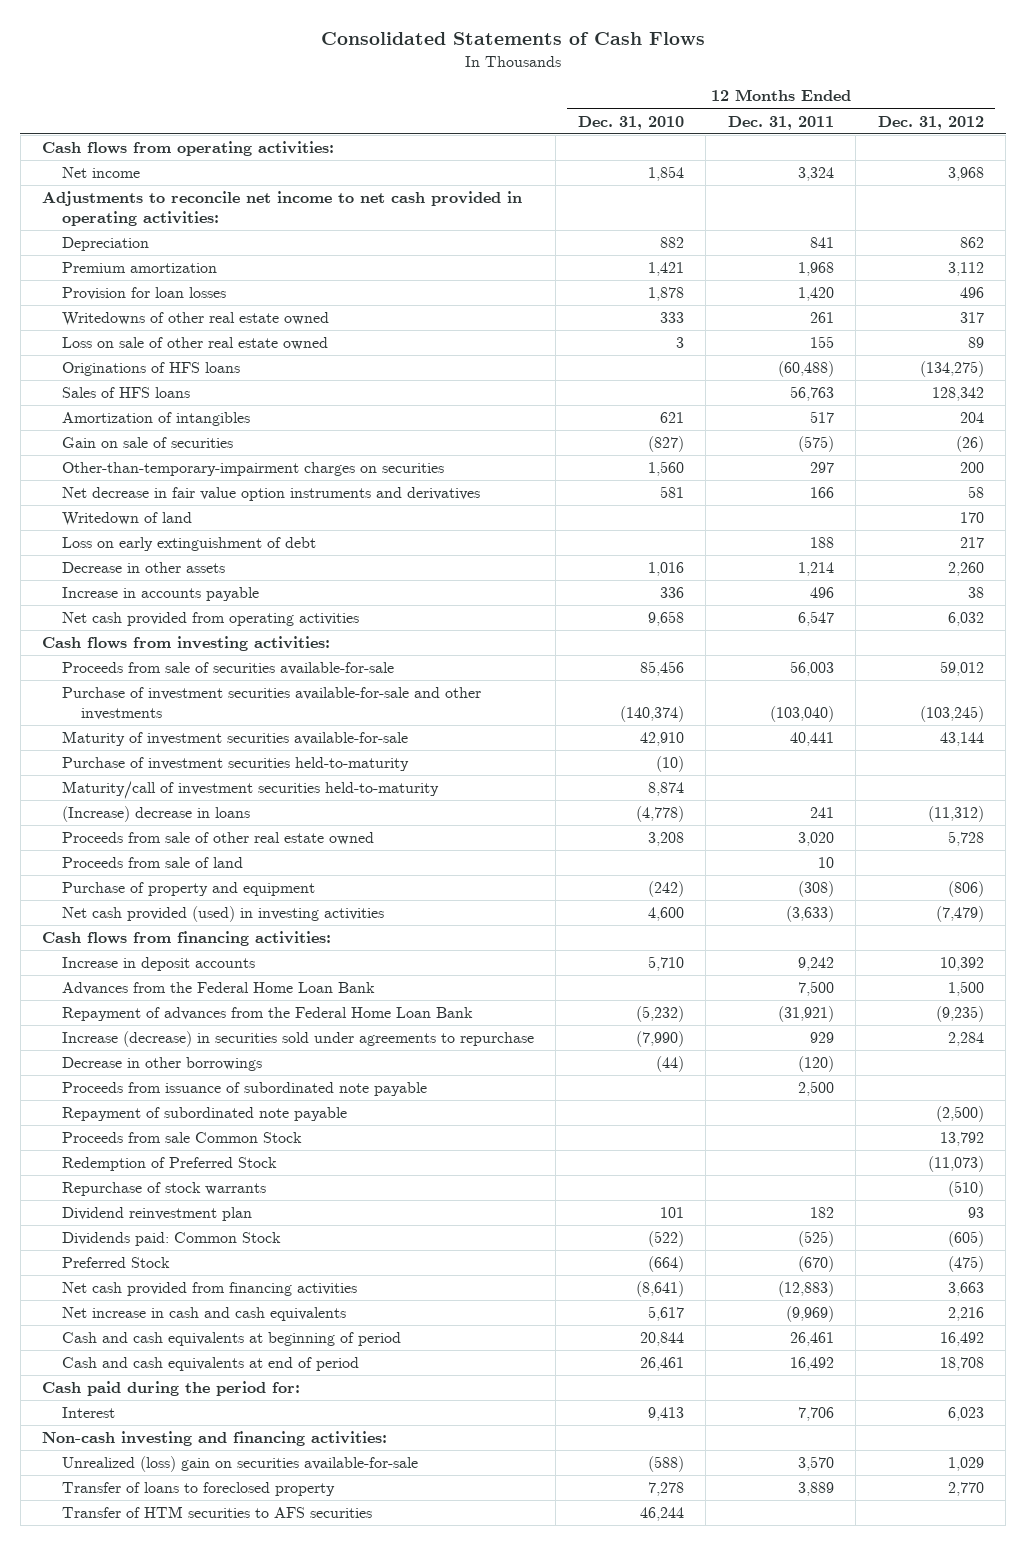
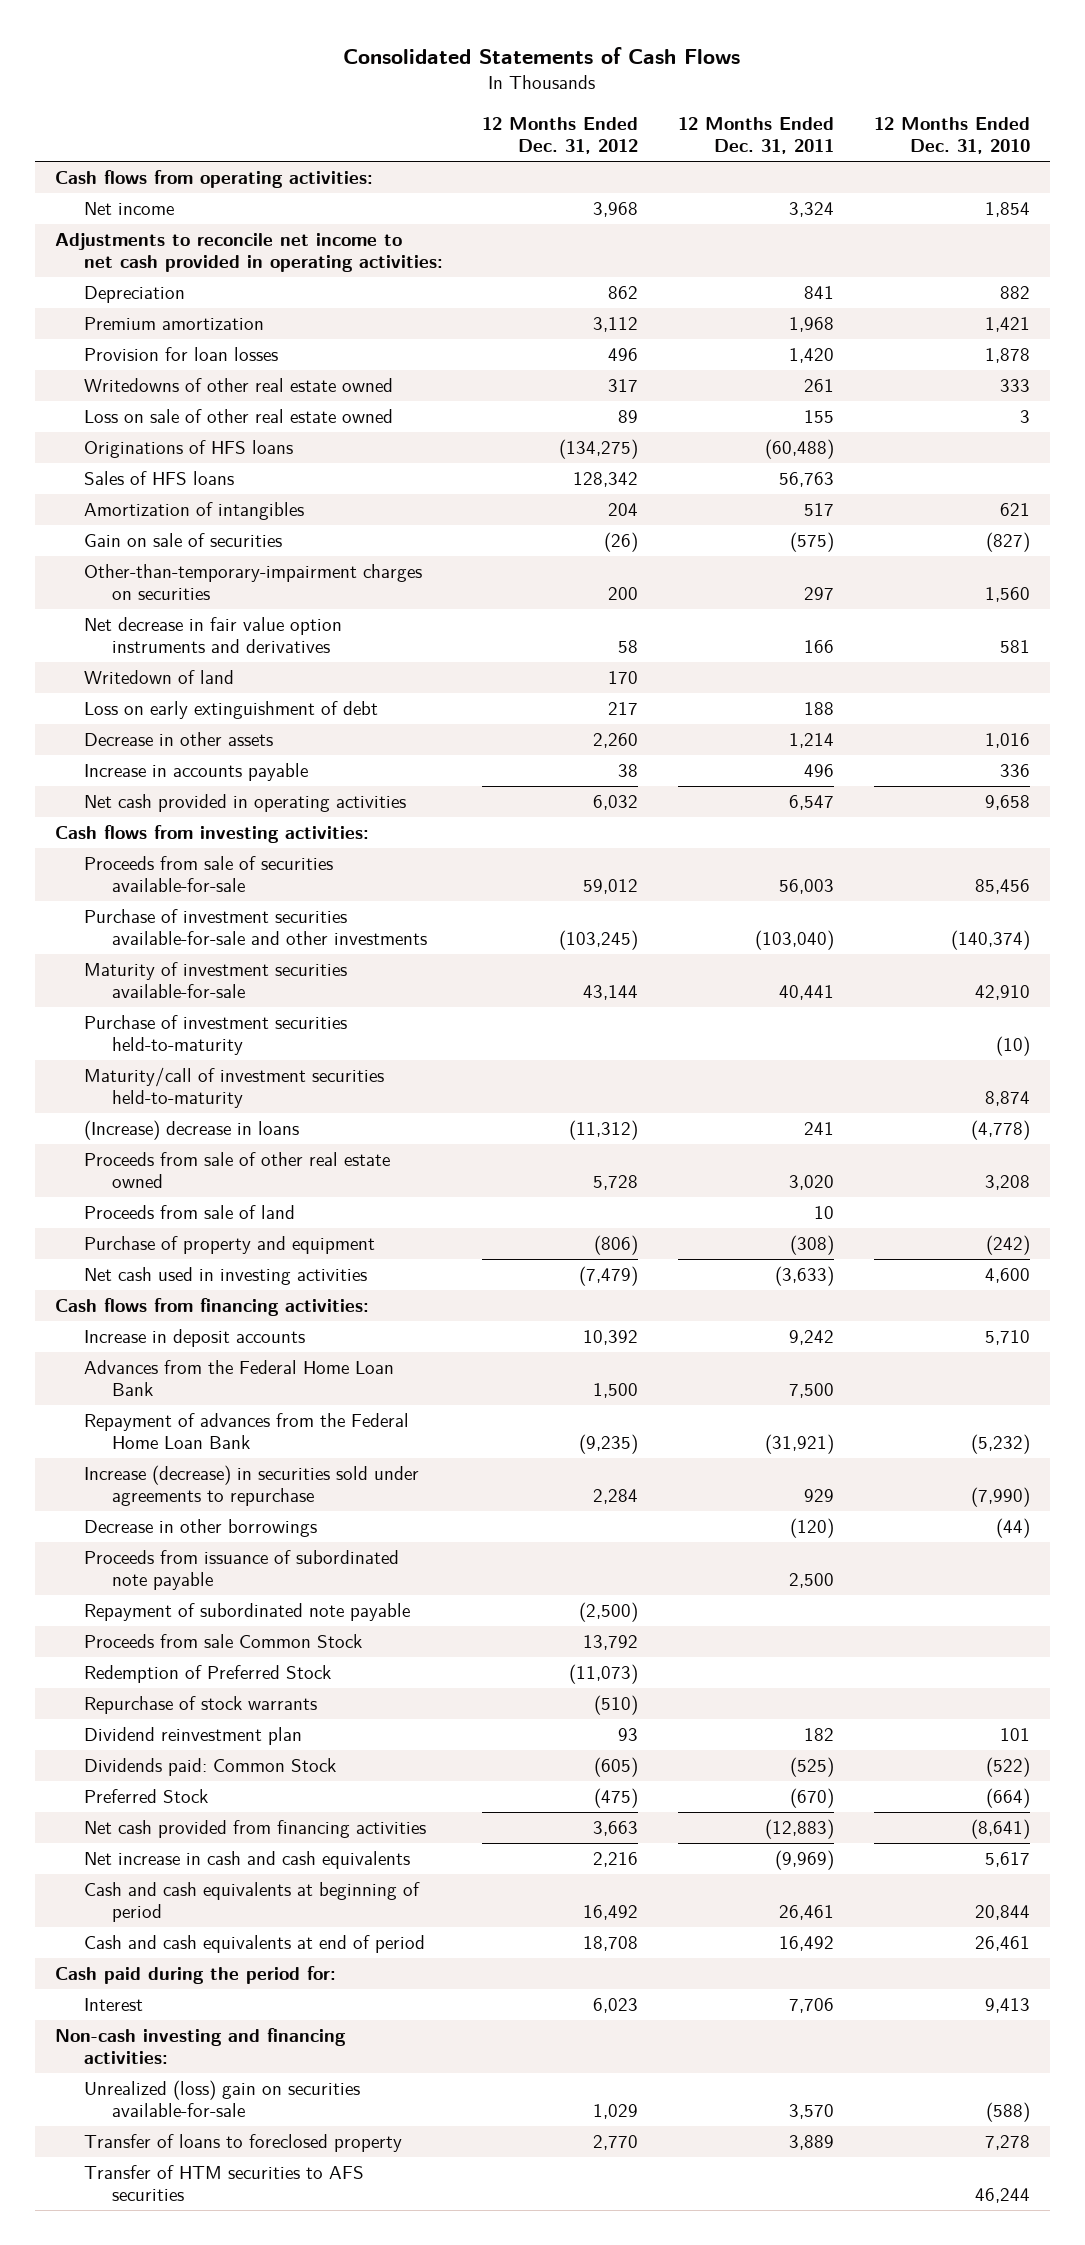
[61,612,359,627] Net cash provided from operating activities -> [83,794,406,813] Net cash provided in operating activities
[61,906,384,923] Net cash provided (used) in investing activities -> [83,1267,367,1286] Net cash used in investing activities

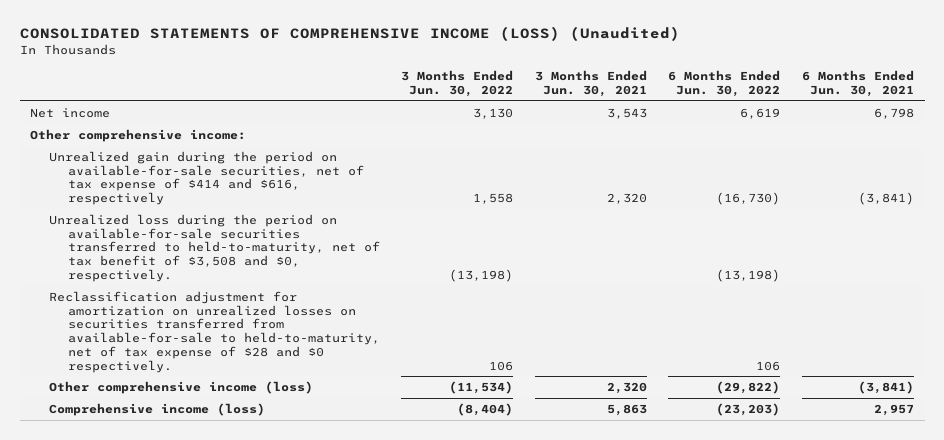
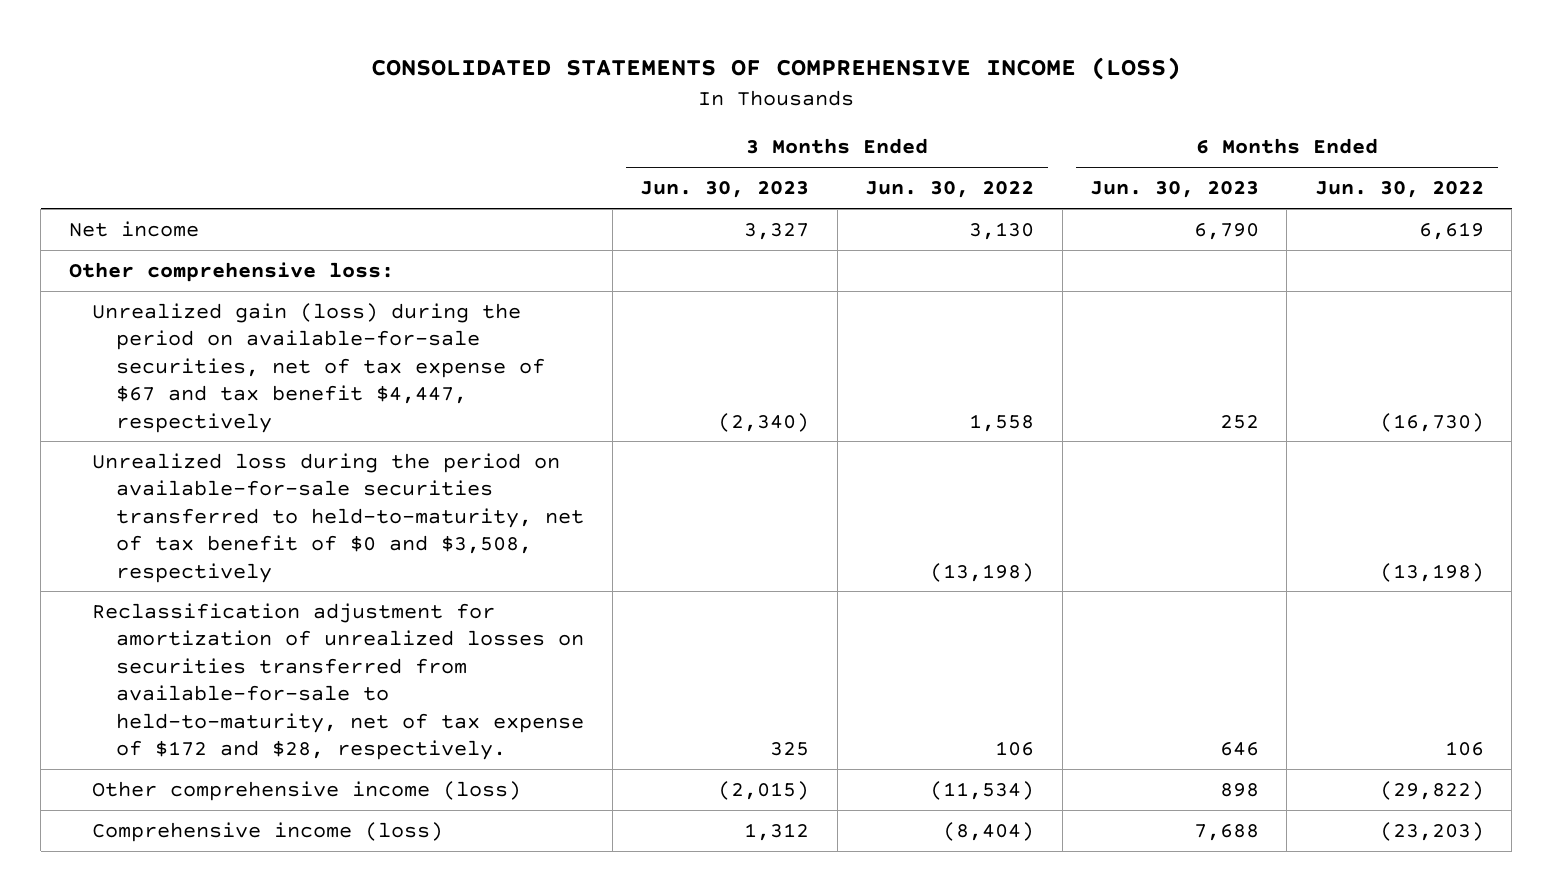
[19,25,680,41] CONSOLIDATED STATEMENTS OF COMPREHENSIVE INCOME (LOSS) (Unaudited) -> [371,56,1182,80] CONSOLIDATED STATEMENTS OF COMPREHENSIVE INCOME (LOSS)
[534,70,647,97] 3 Months Ended Jun. 30, 2021 -> none
[801,70,914,97] 6 Months Ended Jun. 30, 2021 -> none
none -> [640,181,810,199] Jun. 30, 2023
none -> [1090,181,1260,199] Jun. 30, 2023
[30,128,247,142] Other comprehensive income: -> [68,261,394,282] Other comprehensive loss:
[49,150,364,206] Unrealized gain during the period on available-for-sale securities, net of tax expense of $414 and $616, respectively -> [92,302,546,433] Unrealized gain (loss) during the period on available-for-sale securities, net of tax expense of $67 and tax benefit $4,447, respectively
[49,213,380,282] Unrealized loss during the period on available-for-sale securities transferred to held-to-maturity, net of tax benefit of $3,508 and $0, respectively. -> [92,452,585,583] Unrealized loss during the period on available-for-sale securities transferred to held-to-maturity, net of tax benefit of $0 and $3,508, respectively
[49,290,380,373] Reclassification adjustment for amortization on unrealized losses on securities transferred from available-for-sale to held-to-maturity, net of tax expense of $28 and $0 respectively. -> [92,602,585,760] Reclassification adjustment for amortization of unrealized losses on securities transferred from available-for-sale to held-to-maturity, net of tax expense of $172 and $28, respectively.

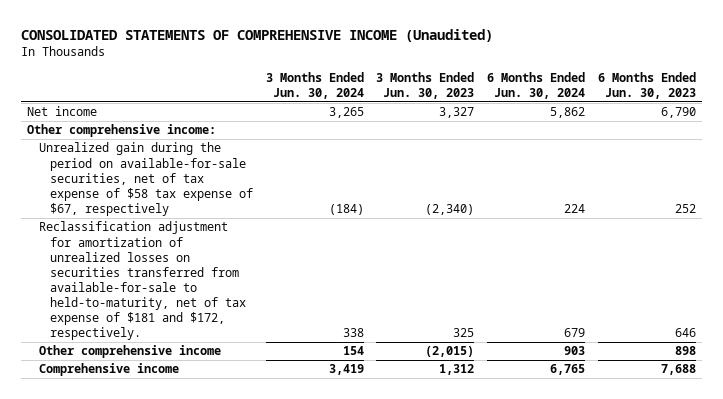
[371,56,1182,80] CONSOLIDATED STATEMENTS OF COMPREHENSIVE INCOME (LOSS) -> [20,28,493,42] CONSOLIDATED STATEMENTS OF COMPREHENSIVE INCOME (Unaudited)
[865,181,1035,199] Jun. 30, 2022 -> none
[1314,181,1484,199] Jun. 30, 2022 -> none
none -> [265,71,364,99] 3 Months Ended Jun. 30, 2024
none -> [486,71,585,99] 6 Months Ended Jun. 30, 2024
[92,452,585,583] Unrealized loss during the period on available-for-sale securities transferred to held-to-maturity, net of tax benefit of $0 and $3,508, respectively -> none
[68,261,394,282] Other comprehensive loss: -> [27,124,217,138] Other comprehensive income:
[92,302,546,433] Unrealized gain (loss) during the period on available-for-sale securities, net of tax expense of $67 and tax benefit $4,447, respectively -> [38,142,254,216] Unrealized gain during the period on available-for-sale securities, net of tax expense of $58 tax expense of $67, respectively
[92,602,585,760] Reclassification adjustment for amortization of unrealized losses on securities transferred from available-for-sale to held-to-maturity, net of tax expense of $172 and $28, respectively. -> [38,221,247,341] Reclassification adjustment for amortization of unrealized losses on securities transferred from available-for-sale to held-to-maturity, net of tax expense of $181 and $172, respectively.
[92,780,522,801] Other comprehensive income (loss) -> [38,345,221,359] Other comprehensive income
[92,821,444,842] Comprehensive income (loss) -> [38,363,179,377] Comprehensive income

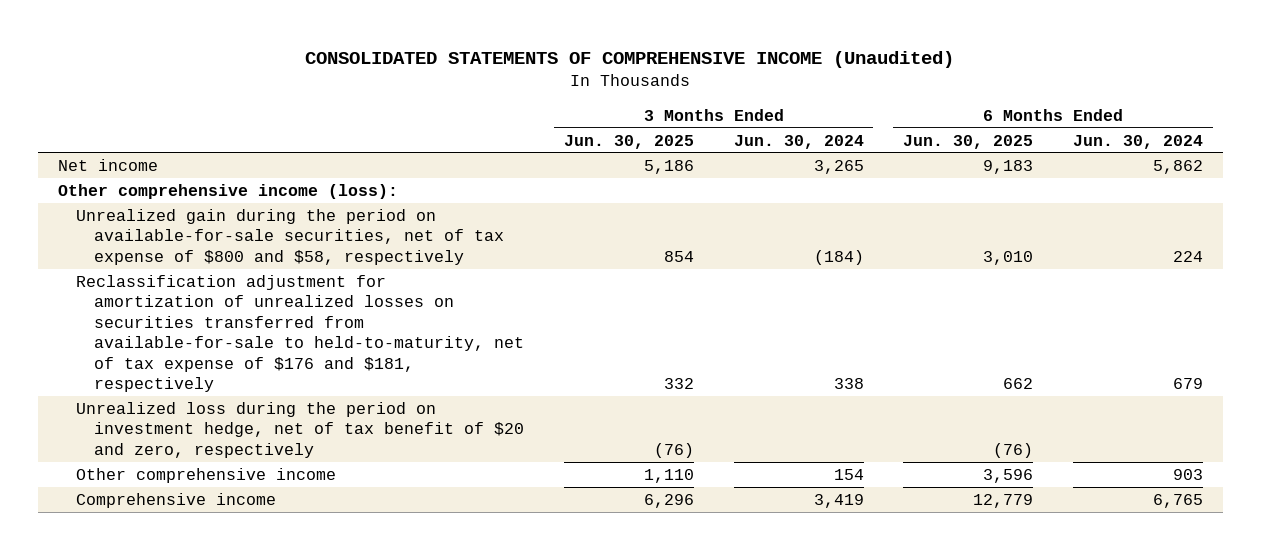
[376,71,475,99] 3 Months Ended Jun. 30, 2023 -> none
[597,71,696,99] 6 Months Ended Jun. 30, 2023 -> none
none -> [563,134,694,149] Jun. 30, 2025
none -> [903,134,1034,149] Jun. 30, 2025
[27,124,217,138] Other comprehensive income: -> [57,183,398,199] Other comprehensive income (loss):
[38,142,254,216] Unrealized gain during the period on available-for-sale securities, net of tax expense of $58 tax expense of $67, respectively -> [75,208,504,265] Unrealized gain during the period on available-for-sale securities, net of tax expense of $800 and $58, respectively
[38,221,247,341] Reclassification adjustment for amortization of unrealized losses on securities transferred from available-for-sale to held-to-maturity, net of tax expense of $181 and $172, respectively. -> [75,274,524,393] Reclassification adjustment for amortization of unrealized losses on securities transferred from available-for-sale to held-to-maturity, net of tax expense of $176 and $181, respectively
none -> [75,401,524,458] Unrealized loss during the period on investment hedge, net of tax benefit of $20 and zero, respectively

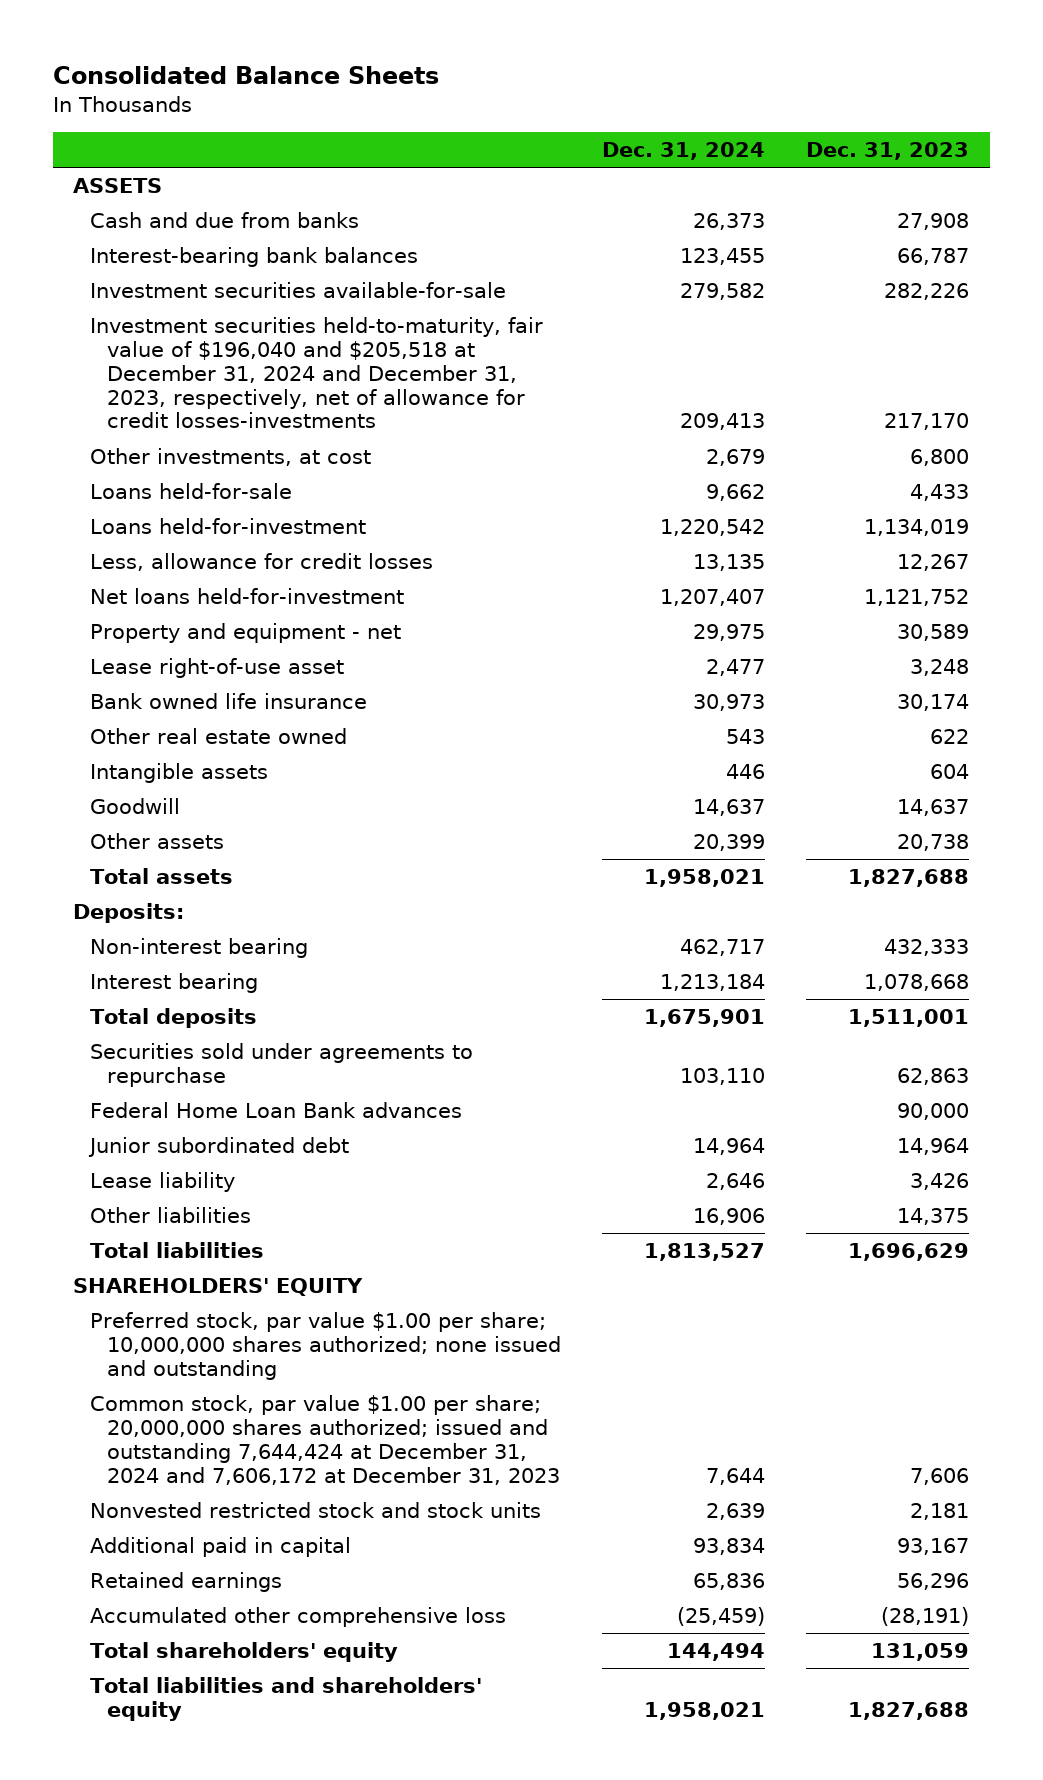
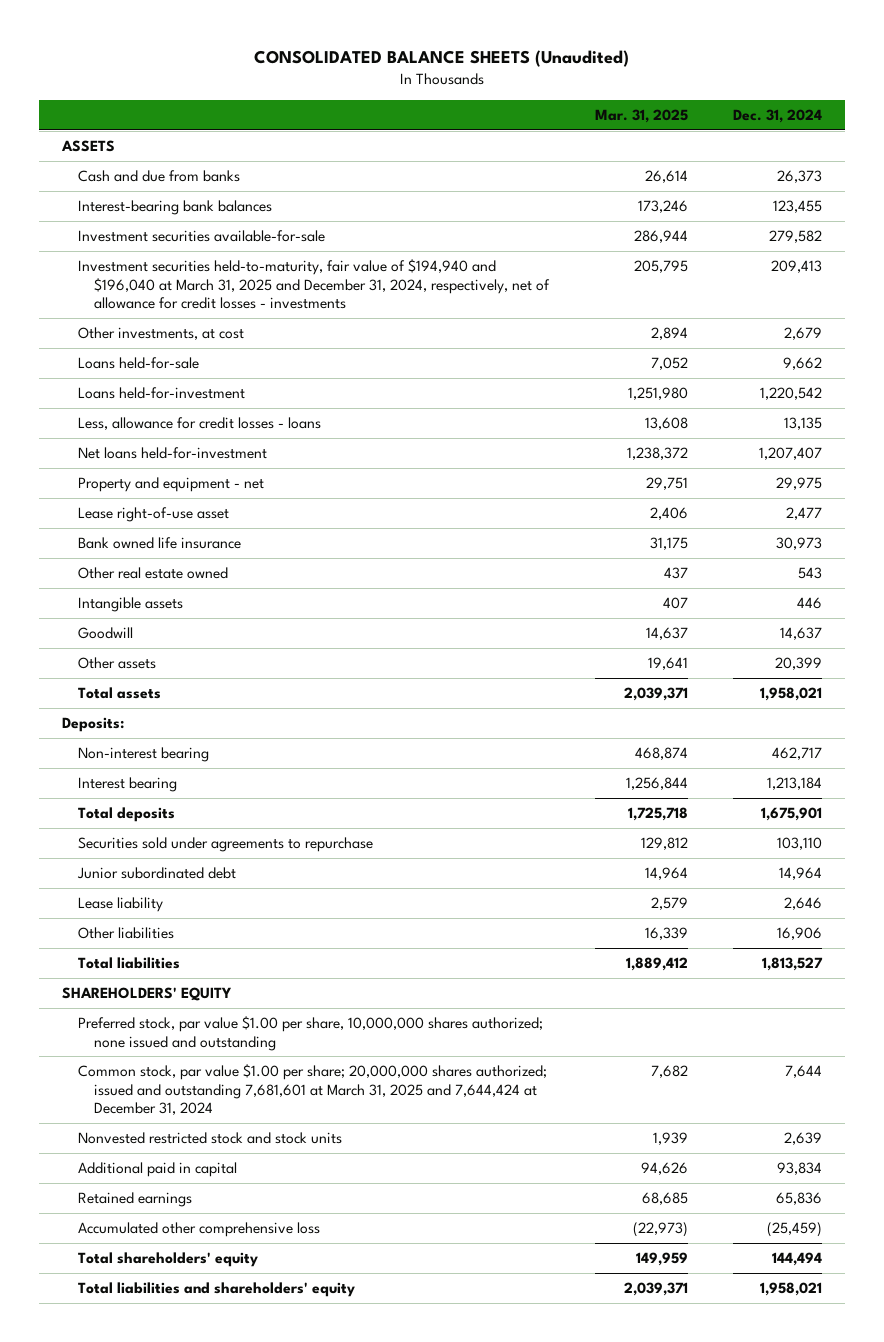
[52,66,439,85] Consolidated Balance Sheets -> [253,50,629,68] CONSOLIDATED BALANCE SHEETS (Unaudited)
[806,142,970,161] Dec. 31, 2023 -> none
none -> [594,108,688,123] Mar. 31, 2025
[90,316,544,429] Investment securities held-to-maturity, fair value of $196,040 and $205,518 at December 31, 2024 and December 31, 2023, respectively, net of allowance for credit losses-investments -> [78,259,551,309] Investment securities held-to-maturity, fair value of $194,940 and $196,040 at March 31, 2025 and December 31, 2024, respectively, net of allowance for credit losses - investments
[90,552,434,571] Less, allowance for credit losses -> [78,417,322,431] Less, allowance for credit losses - loans
[90,1101,463,1118] Federal Home Loan Bank advances -> none
[90,1311,561,1380] Preferred stock, par value $1.00 per share; 10,000,000 shares authorized; none issued and outstanding -> [78,1016,544,1051] Preferred stock, par value $1.00 per share, 10,000,000 shares authorized; none issued and outstanding
[90,1394,560,1485] Common stock, par value $1.00 per share; 20,000,000 shares authorized; issued and outstanding 7,644,424 at December 31, 2024 and 7,606,172 at December 31, 2023 -> [78,1064,548,1115] Common stock, par value $1.00 per share; 20,000,000 shares authorized; issued and outstanding 7,681,601 at March 31, 2025 and 7,644,424 at December 31, 2024

